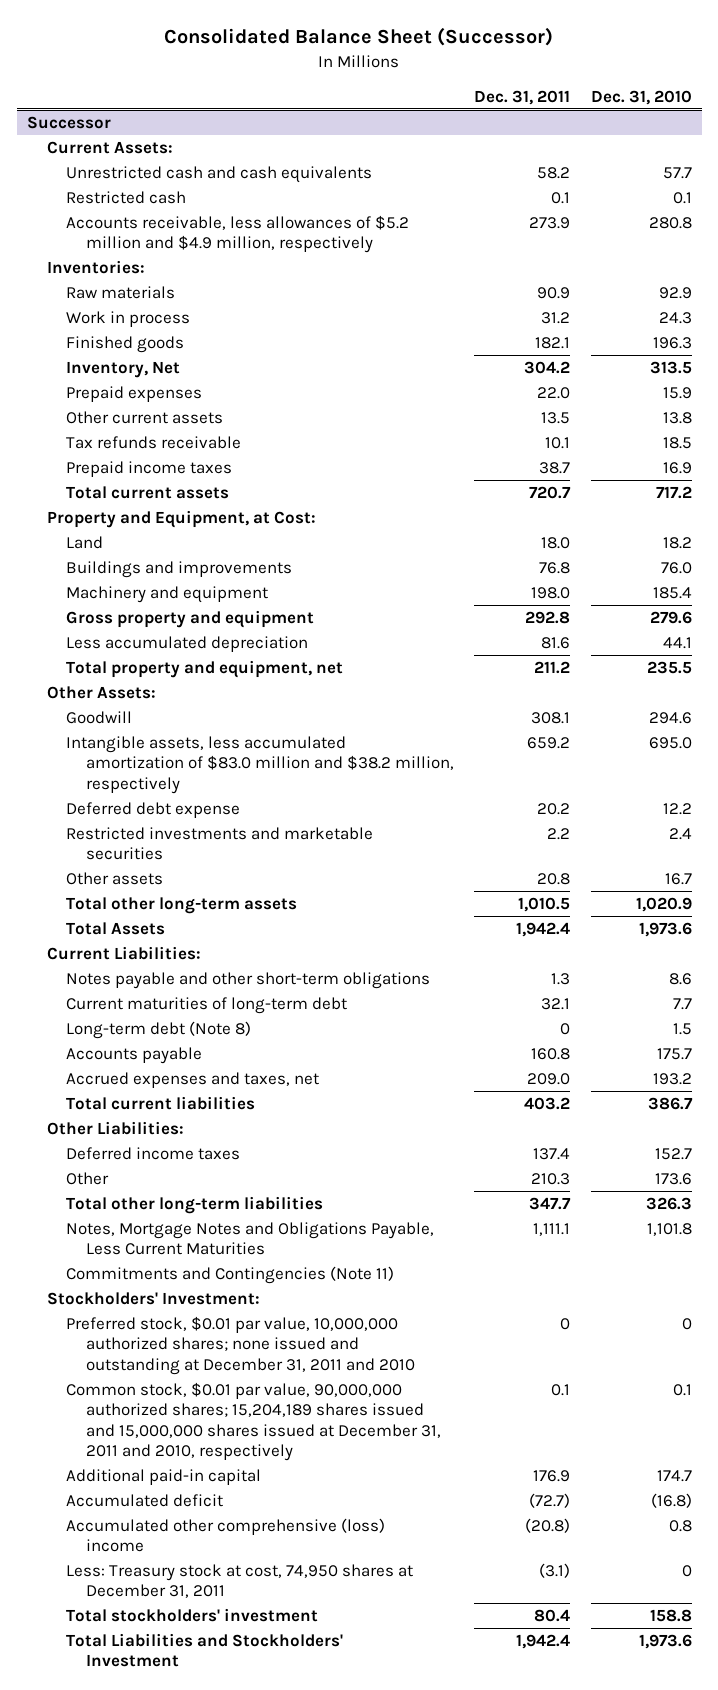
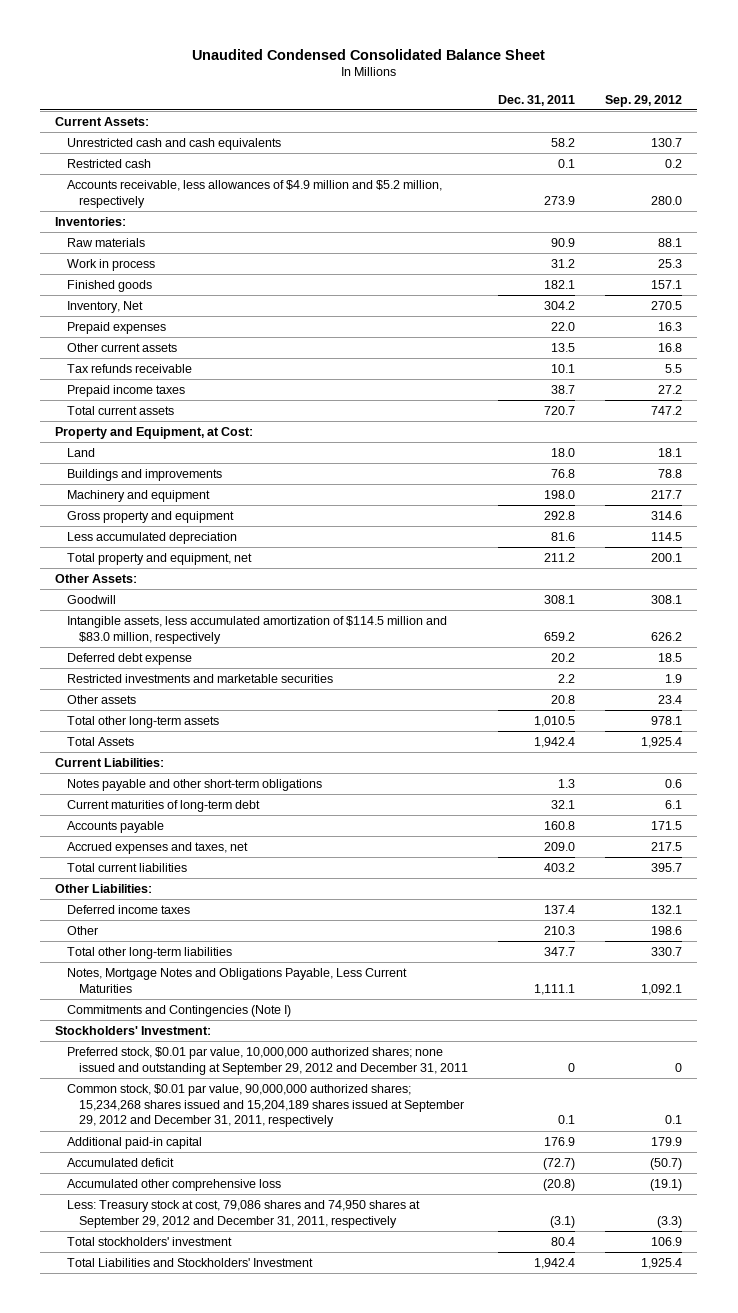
[164,27,554,47] Consolidated Balance Sheet (Successor) -> [191,48,545,60] Unaudited Condensed Consolidated Balance Sheet
[590,89,692,105] Dec. 31, 2010 -> none
none -> [605,94,683,107] Sep. 29, 2012
[26,115,111,129] Successor -> none
[66,214,410,254] Accounts receivable, less allowances of $5.2 million and $4.9 million, respectively -> [67,179,443,208] Accounts receivable, less allowances of $4.9 million and $5.2 million, respectively
[66,735,455,794] Intangible assets, less accumulated amortization of $83.0 million and $38.2 million, respectively -> [67,615,448,644] Intangible assets, less accumulated amortization of $114.5 million and $83.0 million, respectively
[66,1020,252,1039] Long-term debt (Note 8) -> none
[66,1265,395,1284] Commitments and Contingencies (Note 11) -> [67,1004,292,1017] Commitments and Contingencies (Note I)
[66,1315,416,1375] Preferred stock, $0.01 par value, 10,000,000 authorized shares; none issued and outstanding at December 31, 2011 and 2010 -> [67,1046,469,1075] Preferred stock, $0.01 par value, 10,000,000 authorized shares; none issued and outstanding at September 29, 2012 and December 31, 2011
[66,1381,442,1462] Common stock, $0.01 par value, 90,000,000 authorized shares; 15,204,189 shares issued and 15,000,000 shares issued at December 31, 2011 and 2010, respectively -> [67,1083,465,1128] Common stock, $0.01 par value, 90,000,000 authorized shares; 15,234,268 shares issued and 15,204,189 shares issued at September 29, 2012 and December 31, 2011, respectively
[66,1517,386,1553] Accumulated other comprehensive (loss) income -> [67,1178,282,1191] Accumulated other comprehensive loss
[66,1563,414,1599] Less: Treasury stock at cost, 74,950 shares at December 31, 2011 -> [67,1199,421,1228] Less: Treasury stock at cost, 79,086 shares and 74,950 shares at September 29, 2012 and December 31, 2011, respectively

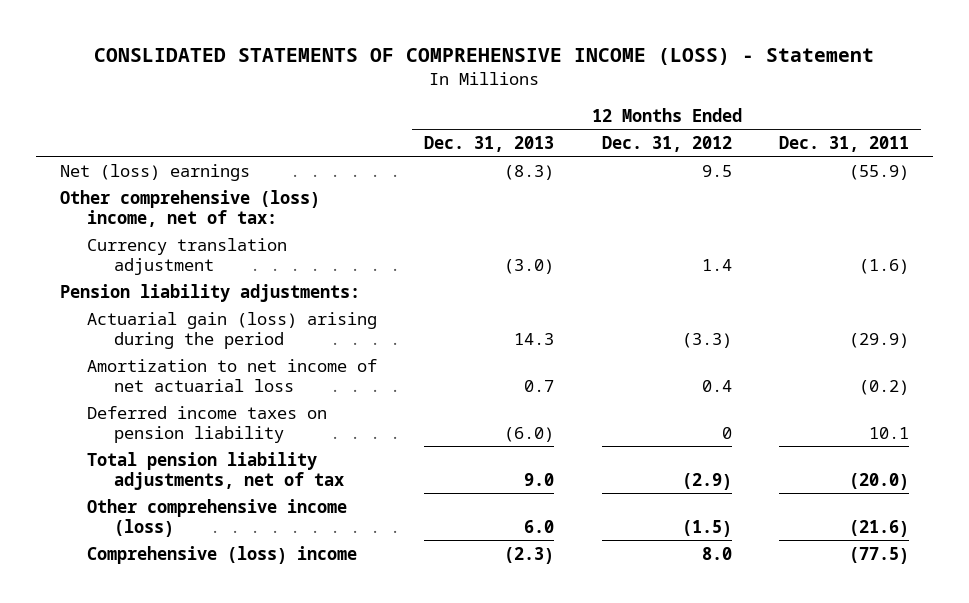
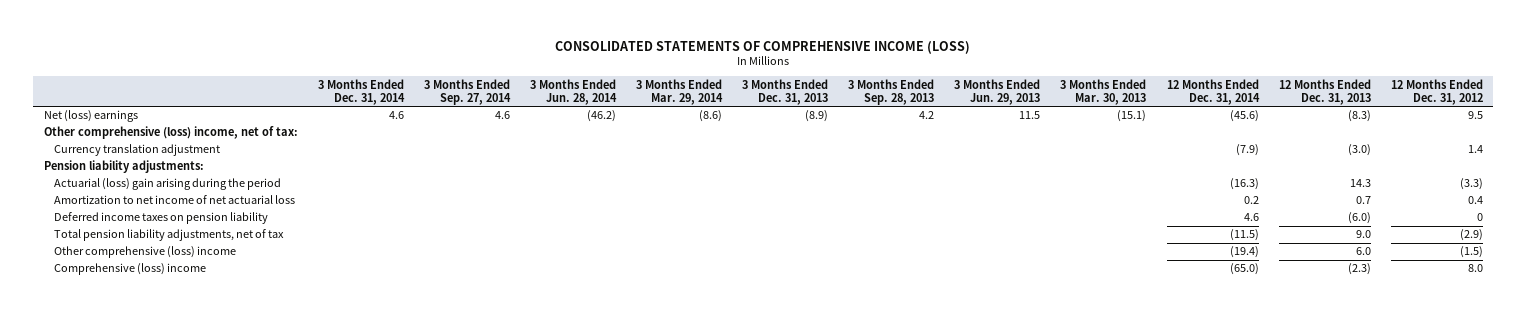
[94,48,875,66] CONSLIDATED STATEMENTS OF COMPREHENSIVE INCOME (LOSS) - Statement -> [555,40,971,54] CONSOLIDATED STATEMENTS OF COMPREHENSIVE INCOME (LOSS)
[779,135,910,152] Dec. 31, 2011 -> none
none -> [317,78,405,105] 3 Months Ended Dec. 31, 2014
none -> [423,78,511,105] 3 Months Ended Sep. 27, 2014
none -> [529,78,617,105] 3 Months Ended Jun. 28, 2014
none -> [635,78,723,105] 3 Months Ended Mar. 29, 2014
none -> [742,78,829,105] 3 Months Ended Dec. 31, 2013
none -> [848,78,935,105] 3 Months Ended Sep. 28, 2013
none -> [954,78,1041,105] 3 Months Ended Jun. 29, 2013
none -> [1060,78,1147,105] 3 Months Ended Mar. 30, 2013
none -> [1166,78,1260,105] 12 Months Ended Dec. 31, 2014
[86,311,377,349] Actuarial gain (loss) arising during the period -> [53,178,281,191] Actuarial (loss) gain arising during the period
[86,498,347,537] Other comprehensive income (loss) -> [53,246,236,259] Other comprehensive (loss) income

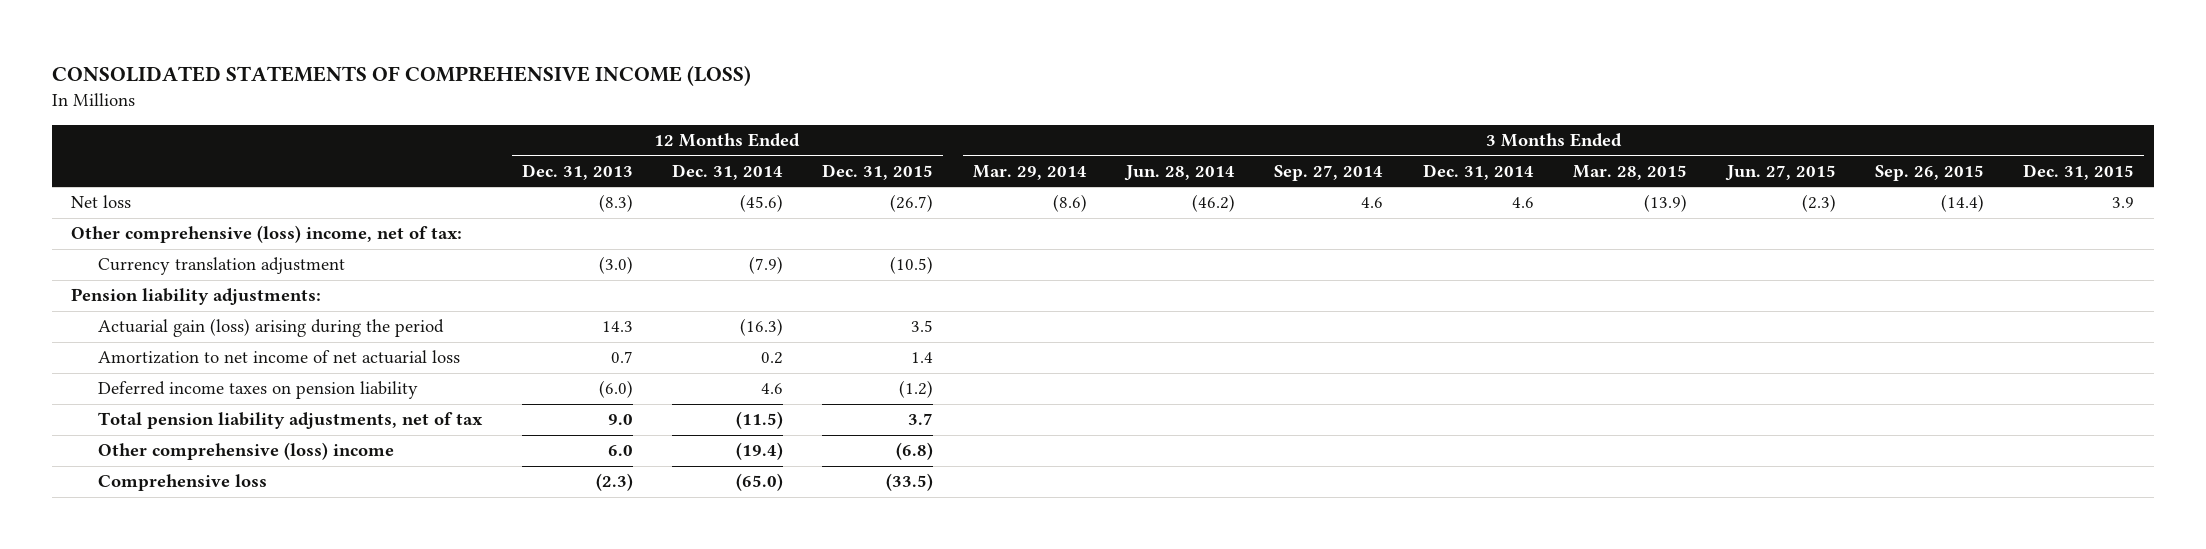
[742,78,829,105] 3 Months Ended Dec. 31, 2013 -> none
[848,78,935,105] 3 Months Ended Sep. 28, 2013 -> none
[954,78,1041,105] 3 Months Ended Jun. 29, 2013 -> none
[1060,78,1147,105] 3 Months Ended Mar. 30, 2013 -> none
[1390,78,1483,105] 12 Months Ended Dec. 31, 2012 -> none
none -> [822,163,934,180] Dec. 31, 2015
none -> [1573,164,1688,180] Mar. 28, 2015
none -> [1724,164,1836,181] Jun. 27, 2015
none -> [1874,164,1984,181] Sep. 26, 2015
none -> [2023,163,2135,180] Dec. 31, 2015
[43,110,138,123] Net (loss) earnings -> [71,195,132,209] Net loss
[53,178,281,191] Actuarial (loss) gain arising during the period -> [98,318,445,338] Actuarial gain (loss) arising during the period
[53,263,206,276] Comprehensive (loss) income -> [98,474,268,492] Comprehensive loss

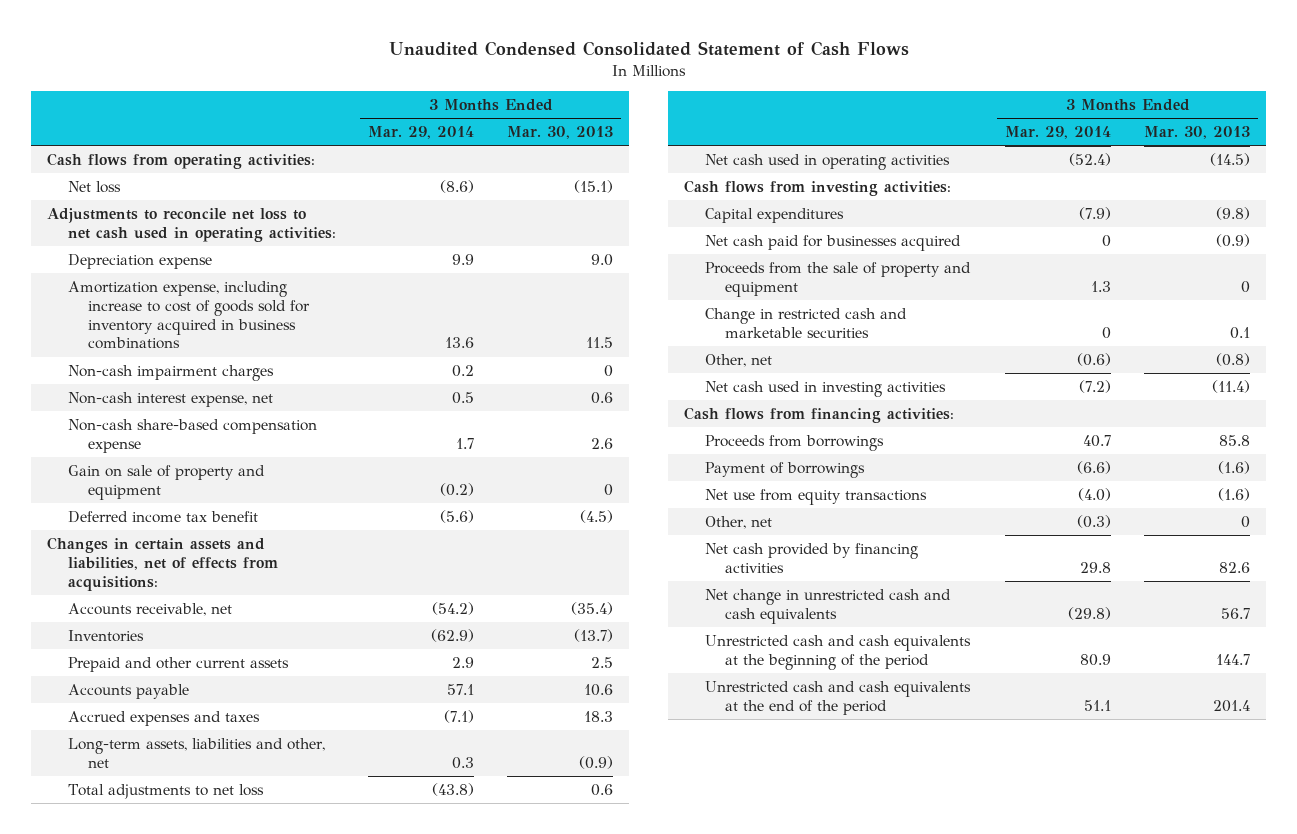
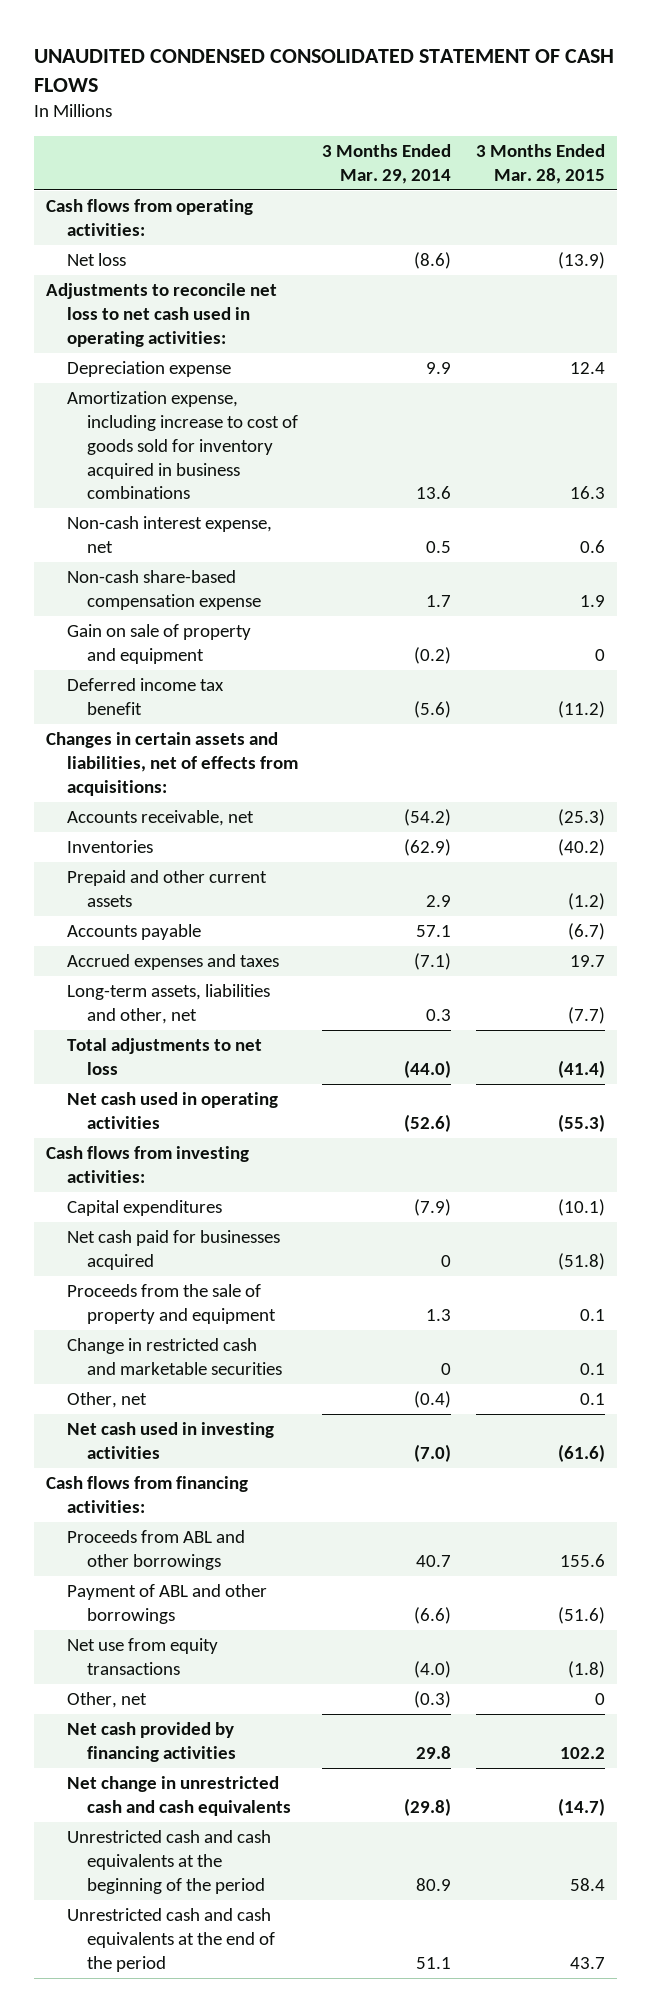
[388,40,909,56] Unaudited Condensed Consolidated Statement of Cash Flows -> [33,48,614,92] UNAUDITED CONDENSED CONSOLIDATED STATEMENT OF CASH FLOWS
[506,126,613,140] Mar. 30, 2013 -> none
none -> [475,144,605,184] 3 Months Ended Mar. 28, 2015
[67,364,274,381] Non-cash impairment charges -> none
[432,782,475,796] (43.8) -> [404,1060,452,1079] (44.0)
[1069,152,1112,166] (52.4) -> [404,1114,452,1133] (52.6)
[1077,352,1112,366] (0.6) -> [414,1391,452,1409] (0.4)
[1079,379,1112,393] (7.2) -> [414,1444,452,1463] (7.0)
[704,434,884,451] Proceeds from borrowings -> [66,1530,245,1571] Proceeds from ABL and other borrowings
[704,461,865,478] Payment of borrowings -> [66,1584,267,1625] Payment of ABL and other borrowings

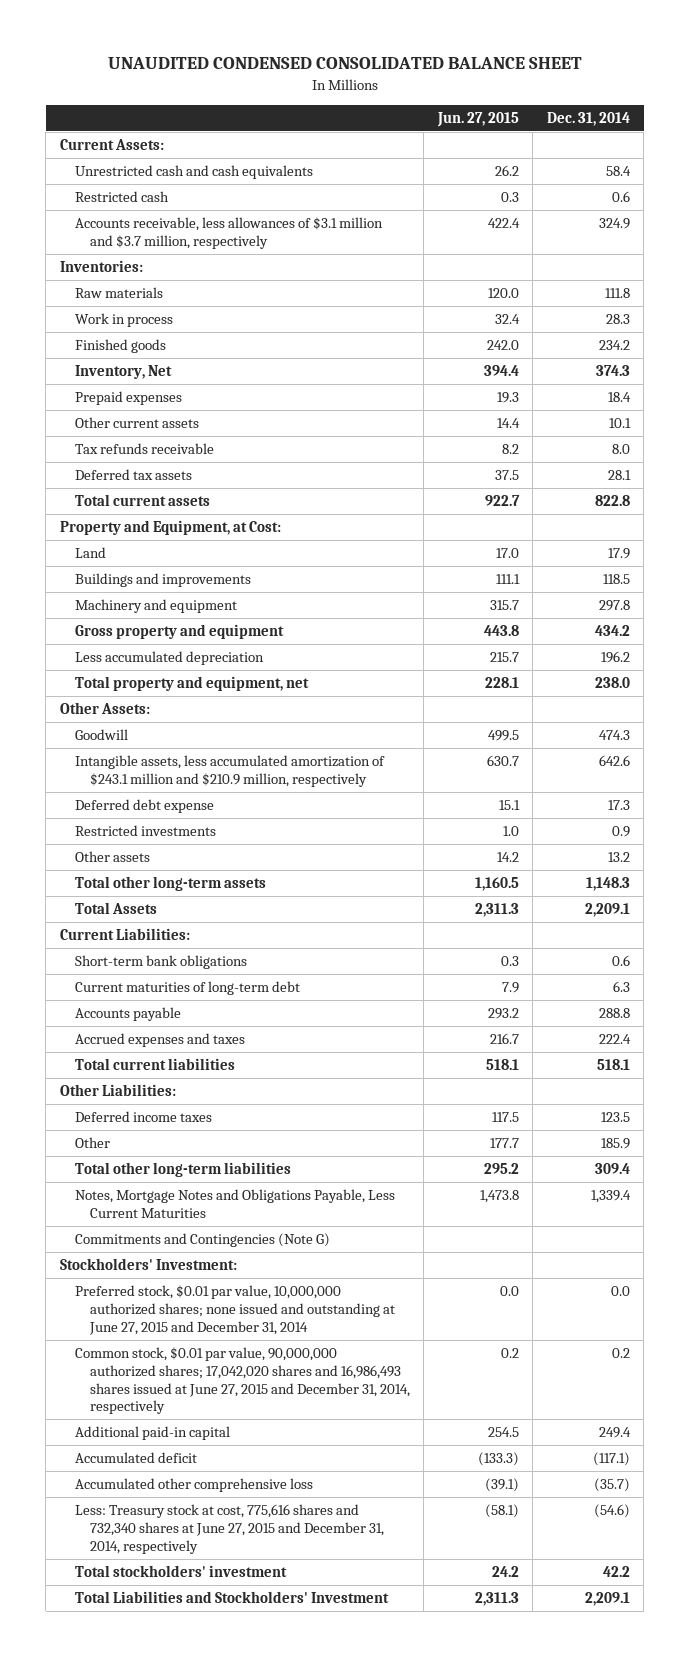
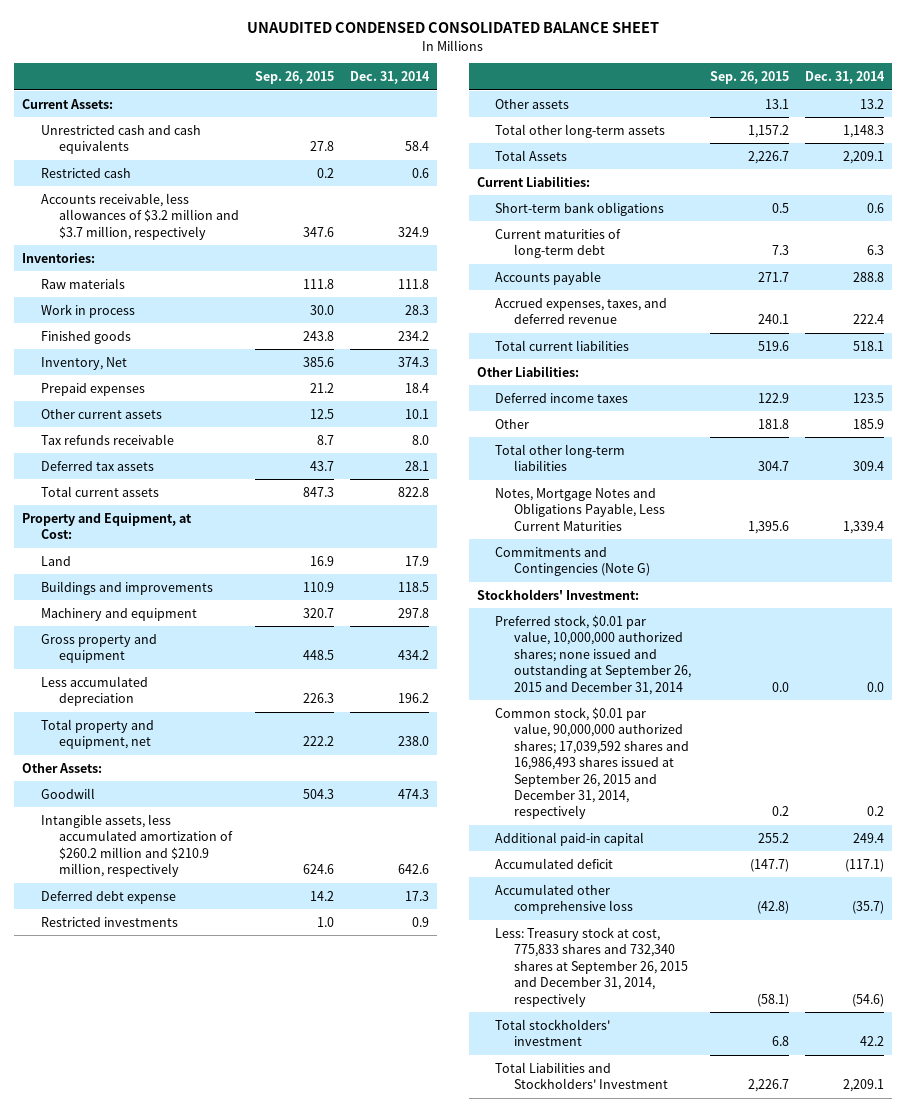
[436,111,519,127] Jun. 27, 2015 -> none
none -> [255,71,335,85] Sep. 26, 2015
[74,217,383,249] Accounts receivable, less allowances of $3.1 million and $3.7 million, respectively -> [40,192,240,240] Accounts receivable, less allowances of $3.2 million and $3.7 million, respectively
[74,755,385,787] Intangible assets, less accumulated amortization of $243.1 million and $210.9 million, respectively -> [40,813,234,878] Intangible assets, less accumulated amortization of $260.2 million and $210.9 million, respectively
[74,1033,245,1048] Accrued expenses and taxes -> [495,297,668,325] Accrued expenses, taxes, and deferred revenue
[74,1285,395,1335] Preferred stock, $0.01 par value, 10,000,000 authorized shares; none issued and outstanding at June 27, 2015 and December 31, 2014 -> [495,614,692,695] Preferred stock, $0.01 par value, 10,000,000 authorized shares; none issued and outstanding at September 26, 2015 and December 31, 2014
[74,1347,410,1415] Common stock, $0.01 par value, 90,000,000 authorized shares; 17,042,020 shares and 16,986,493 shares issued at June 27, 2015 and December 31, 2014, respectively -> [495,706,690,820] Common stock, $0.01 par value, 90,000,000 authorized shares; 17,039,592 shares and 16,986,493 shares issued at September 26, 2015 and December 31, 2014, respectively
[74,1504,384,1554] Less: Treasury stock at cost, 775,616 shares and 732,340 shares at June 27, 2015 and December 31, 2014, respectively -> [495,926,689,1007] Less: Treasury stock at cost, 775,833 shares and 732,340 shares at September 26, 2015 and December 31, 2014, respectively

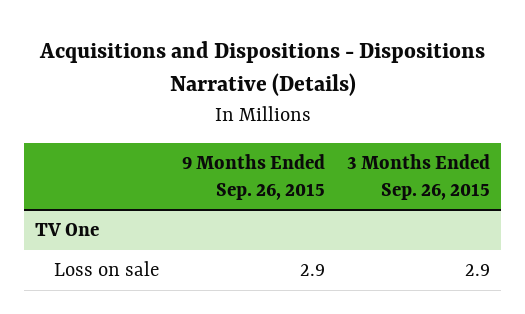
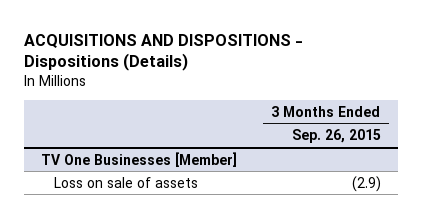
[38,40,485,97] Acquisitions and Dispositions - Dispositions Narrative (Details) -> [23,33,303,72] ACQUISITIONS AND DISPOSITIONS - Dispositions (Details)
[181,153,325,200] 9 Months Ended Sep. 26, 2015 -> none
[35,223,100,237] TV One -> [41,151,238,167] TV One Businesses [Member]
[54,261,160,277] Loss on sale -> [53,176,198,188] Loss on sale of assets
[465,264,491,277] 2.9 -> [351,175,381,192] (2.9)

